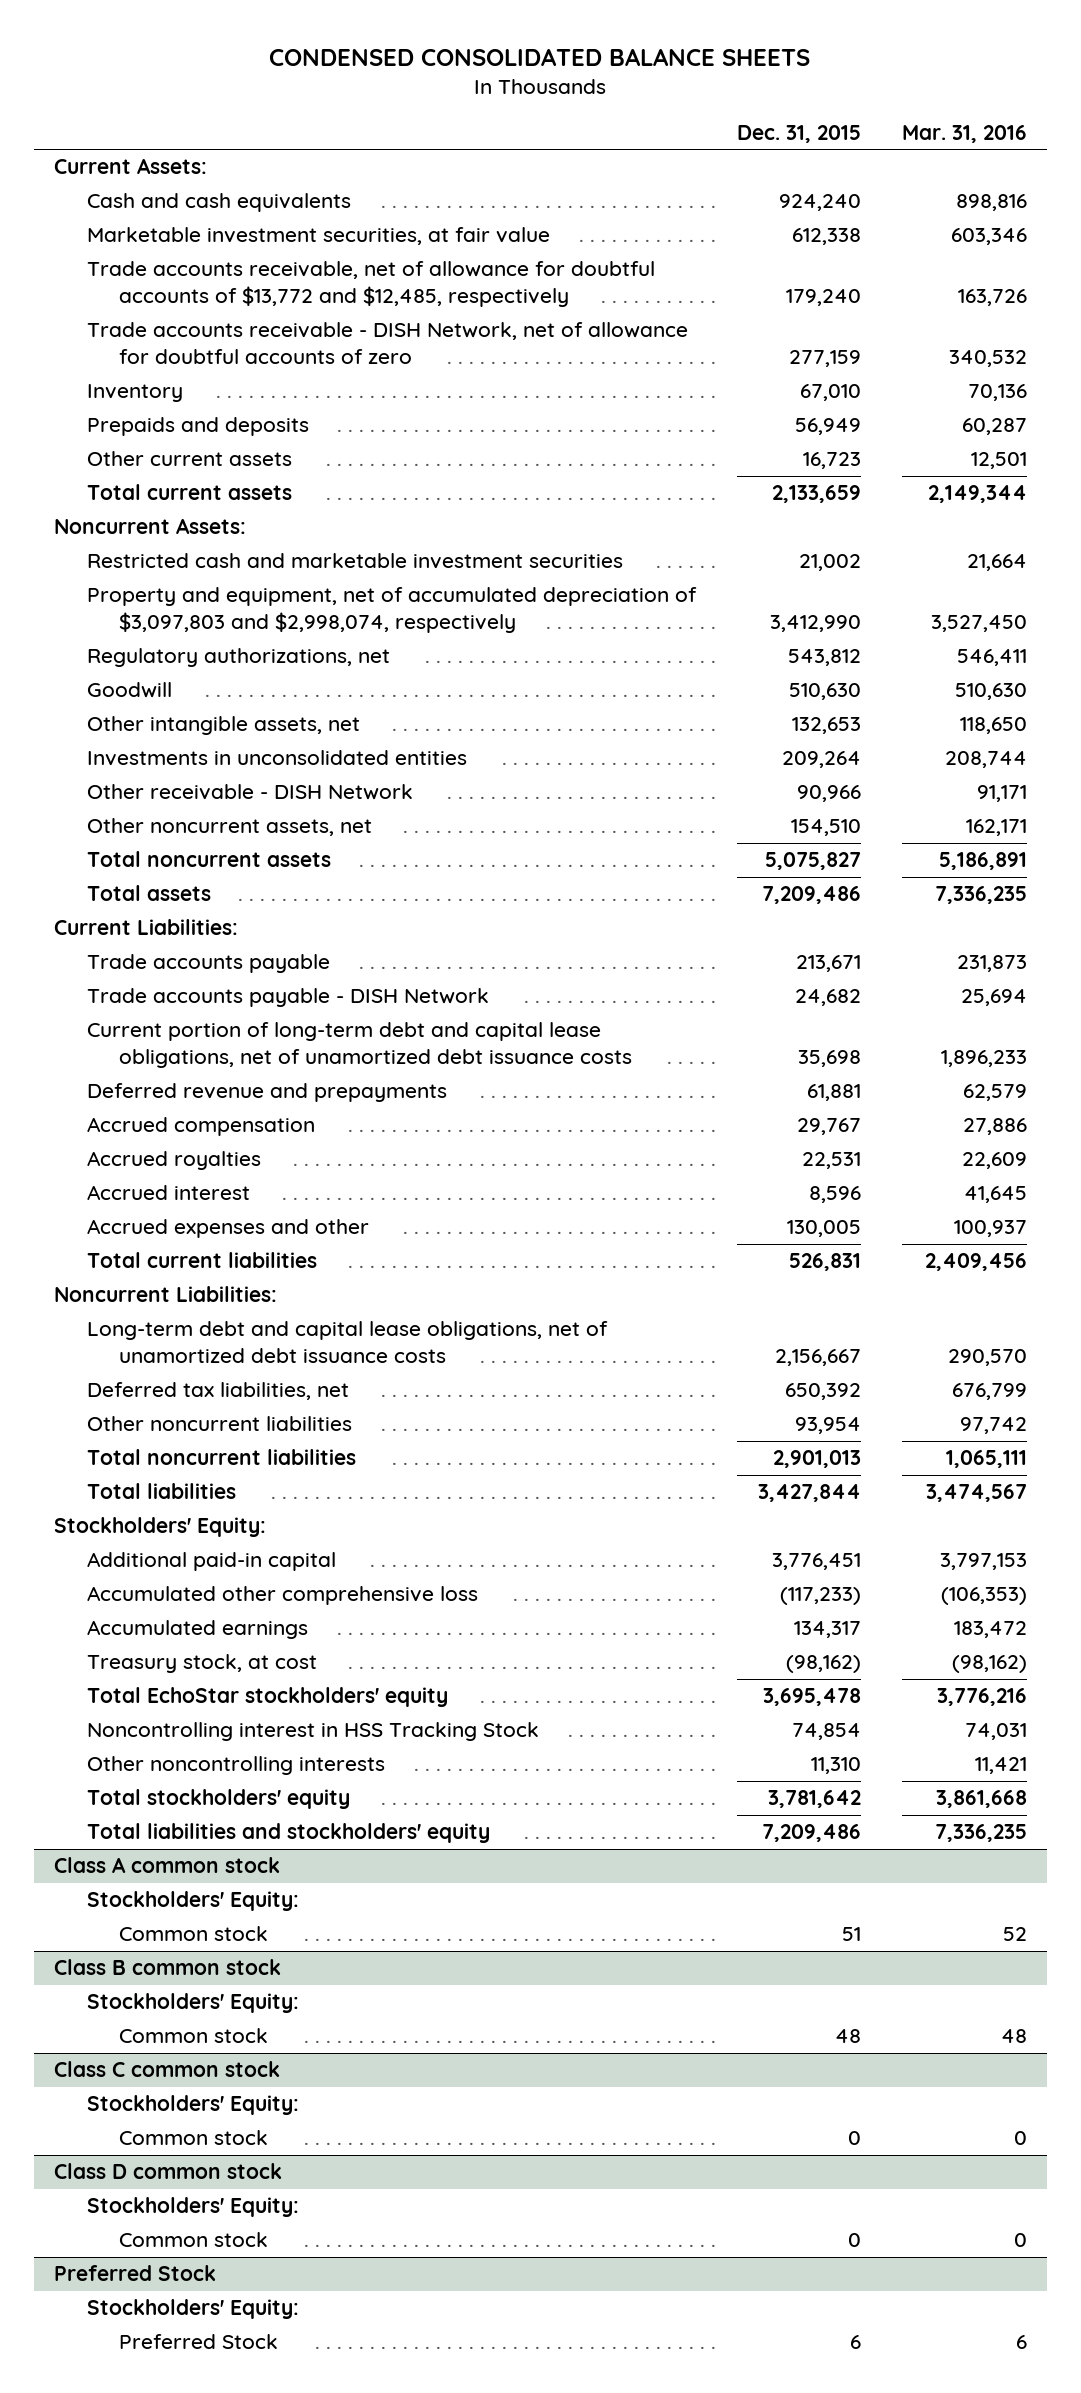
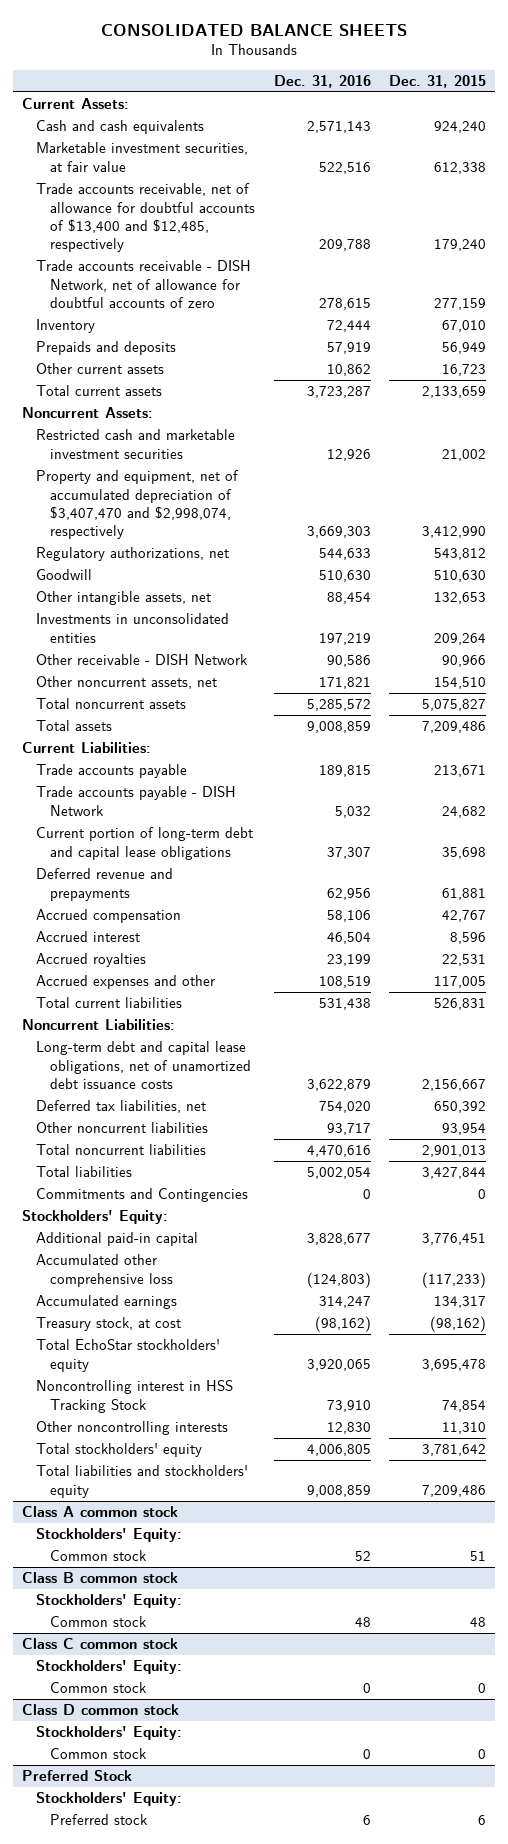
[269,48,811,67] CONDENSED CONSOLIDATED BALANCE SHEETS -> [100,23,407,36] CONSOLIDATED BALANCE SHEETS
[901,124,1027,143] Mar. 31, 2016 -> none
none -> [273,74,371,88] Dec. 31, 2016
[86,261,655,308] Trade accounts receivable, net of allowance for doubtful accounts of $13,772 and $12,485, respectively -> [36,183,256,253] Trade accounts receivable, net of allowance for doubtful accounts of $13,400 and $12,485, respectively
[86,587,697,634] Property and equipment, net of accumulated depreciation of $3,097,803 and $2,998,074, respectively -> [36,470,240,540] Property and equipment, net of accumulated depreciation of $3,407,470 and $2,998,074, respectively
[86,1022,633,1069] Current portion of long-term debt and capital lease obligations, net of unamortized debt issuance costs -> [36,827,254,860] Current portion of long-term debt and capital lease obligations
[796,1118,861,1136] 29,767 -> [441,910,486,923] 42,767
[86,1151,261,1171] Accrued royalties -> [36,953,147,968] Accrued royalties
[786,1220,861,1238] 130,005 -> [433,976,486,989] 117,005
none -> [36,1188,249,1203] Commitments and Contingencies
[119,2334,279,2350] Preferred Stock -> [50,1814,149,1826] Preferred stock

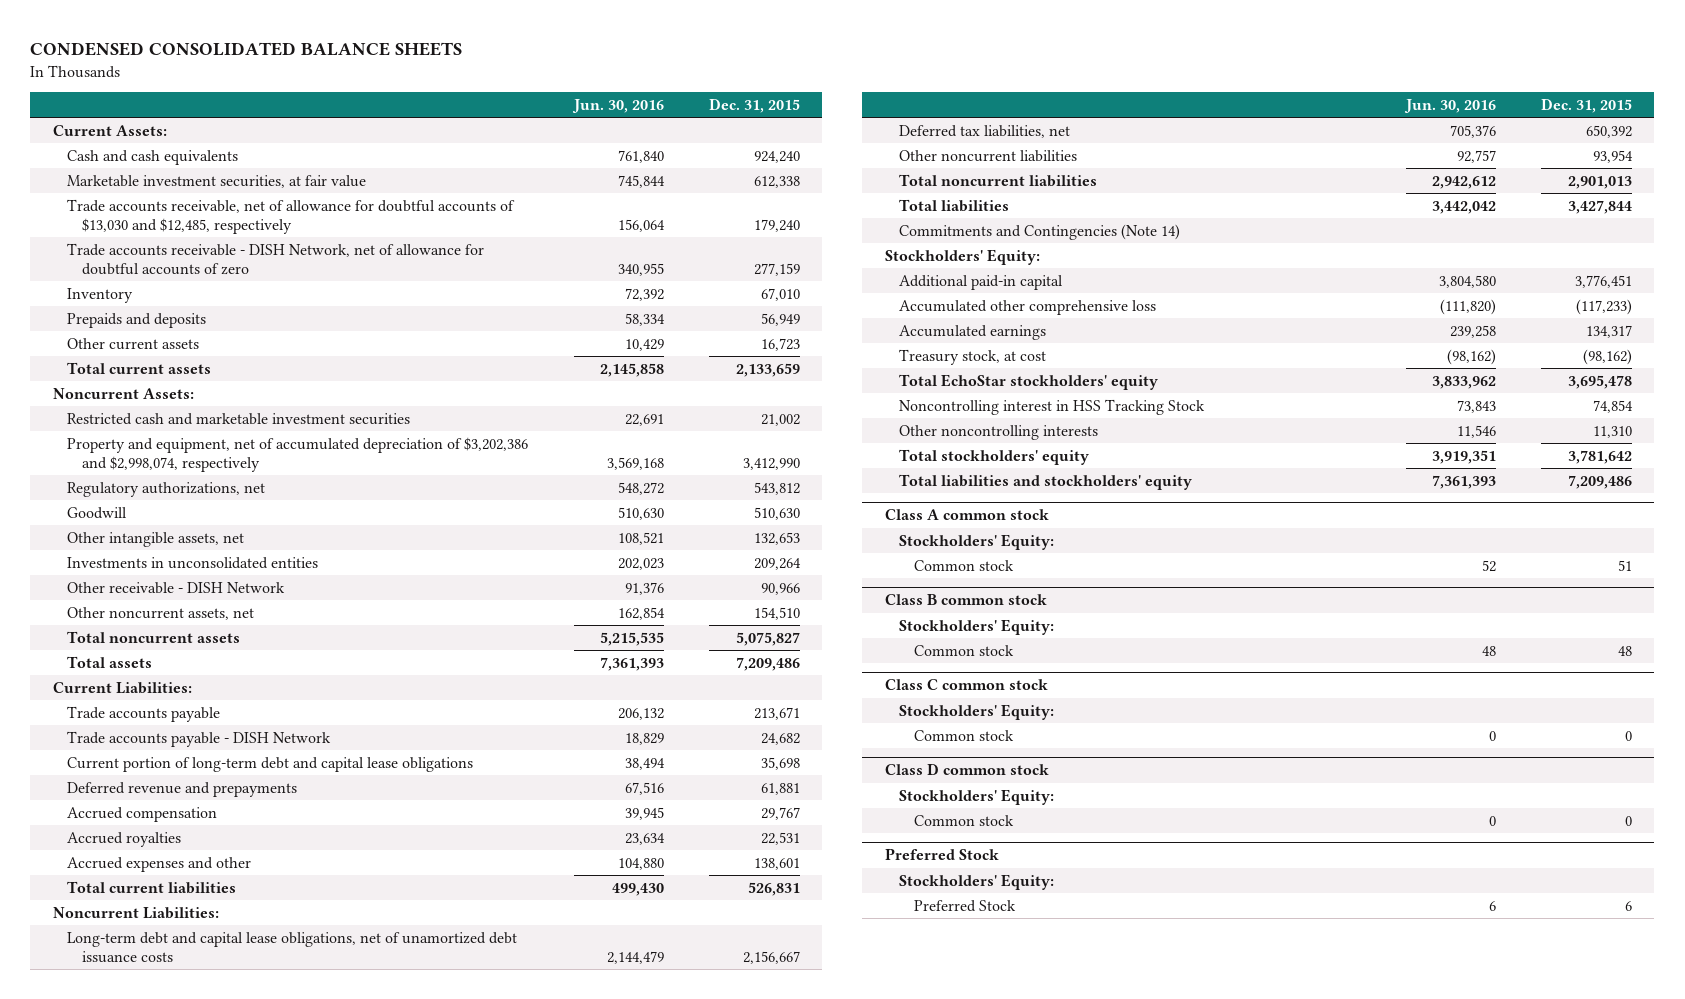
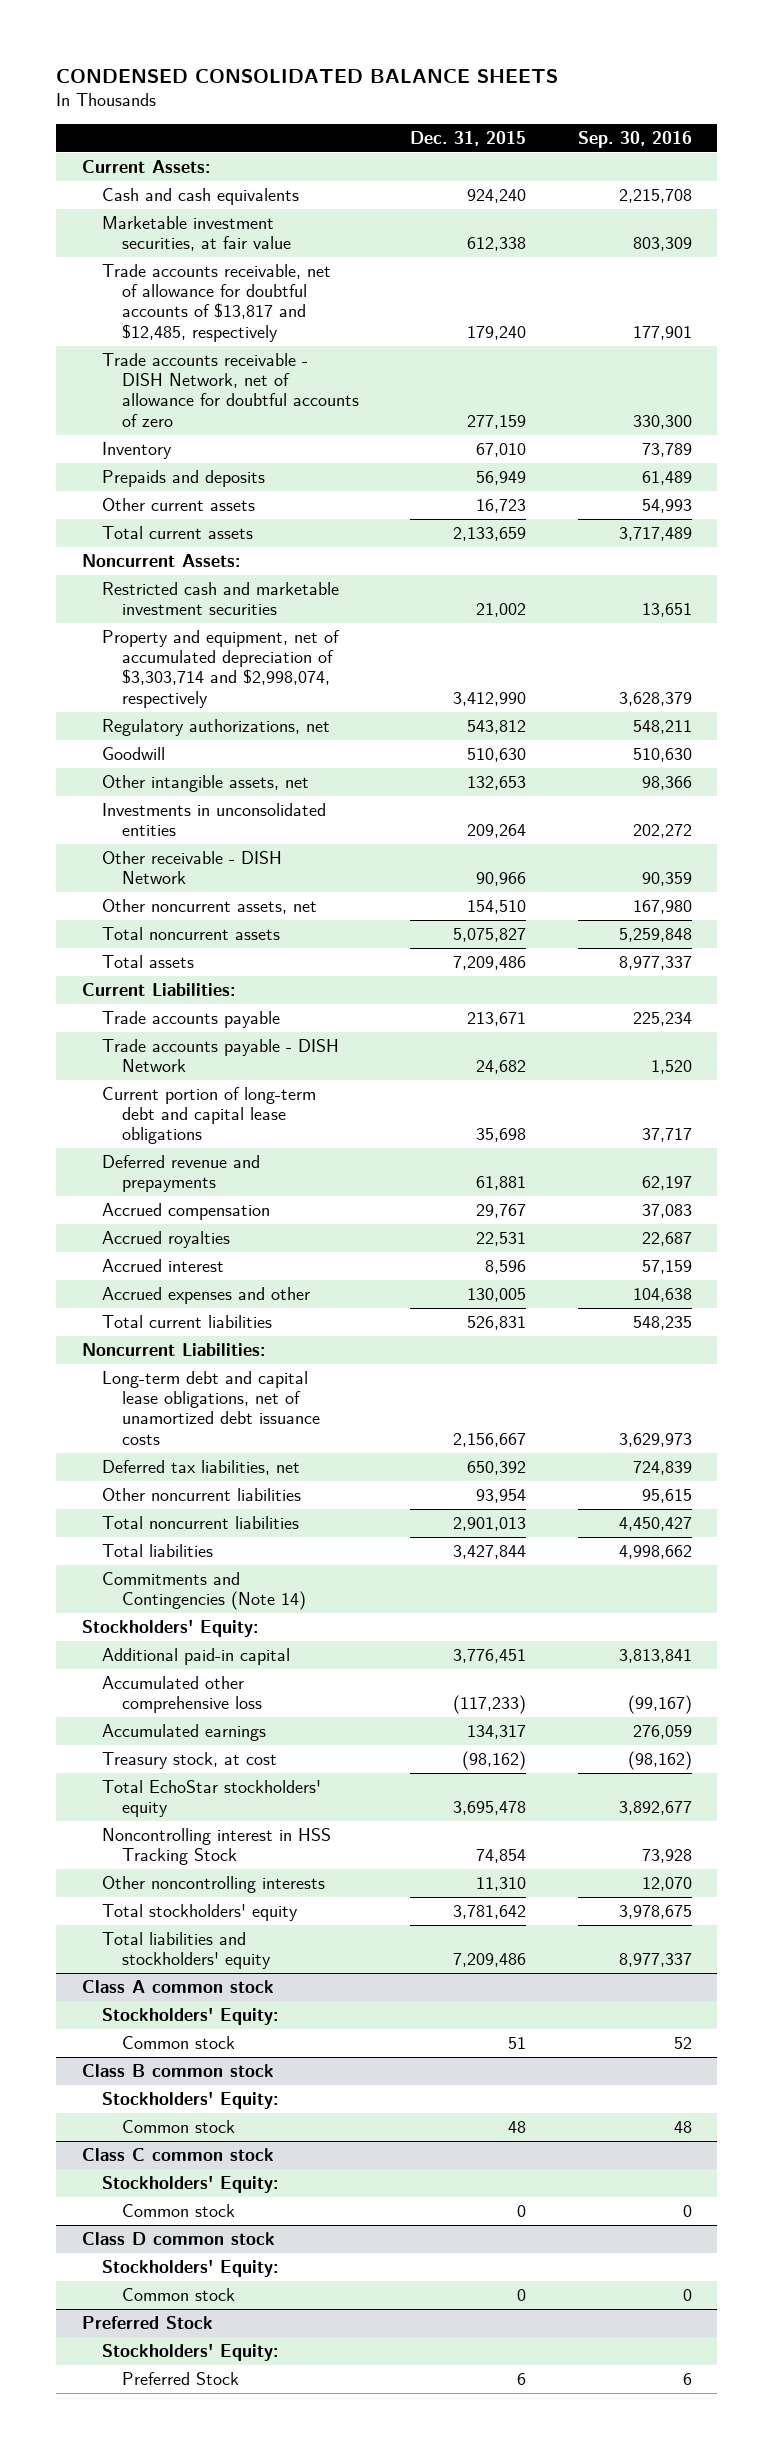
[571,98,664,113] Jun. 30, 2016 -> none
none -> [577,130,692,148] Sep. 30, 2016
[67,198,516,235] Trade accounts receivable, net of allowance for doubtful accounts of $13,030 and $12,485, respectively -> [101,264,331,342] Trade accounts receivable, net of allowance for doubtful accounts of $13,817 and $12,485, respectively
[67,436,529,473] Property and equipment, net of accumulated depreciation of $3,202,386 and $2,998,074, respectively -> [101,630,340,708] Property and equipment, net of accumulated depreciation of $3,303,714 and $2,998,074, respectively
none -> [101,1259,224,1273] Accrued interest
[753,857,800,870] 138,601 -> [467,1288,527,1303] 130,005

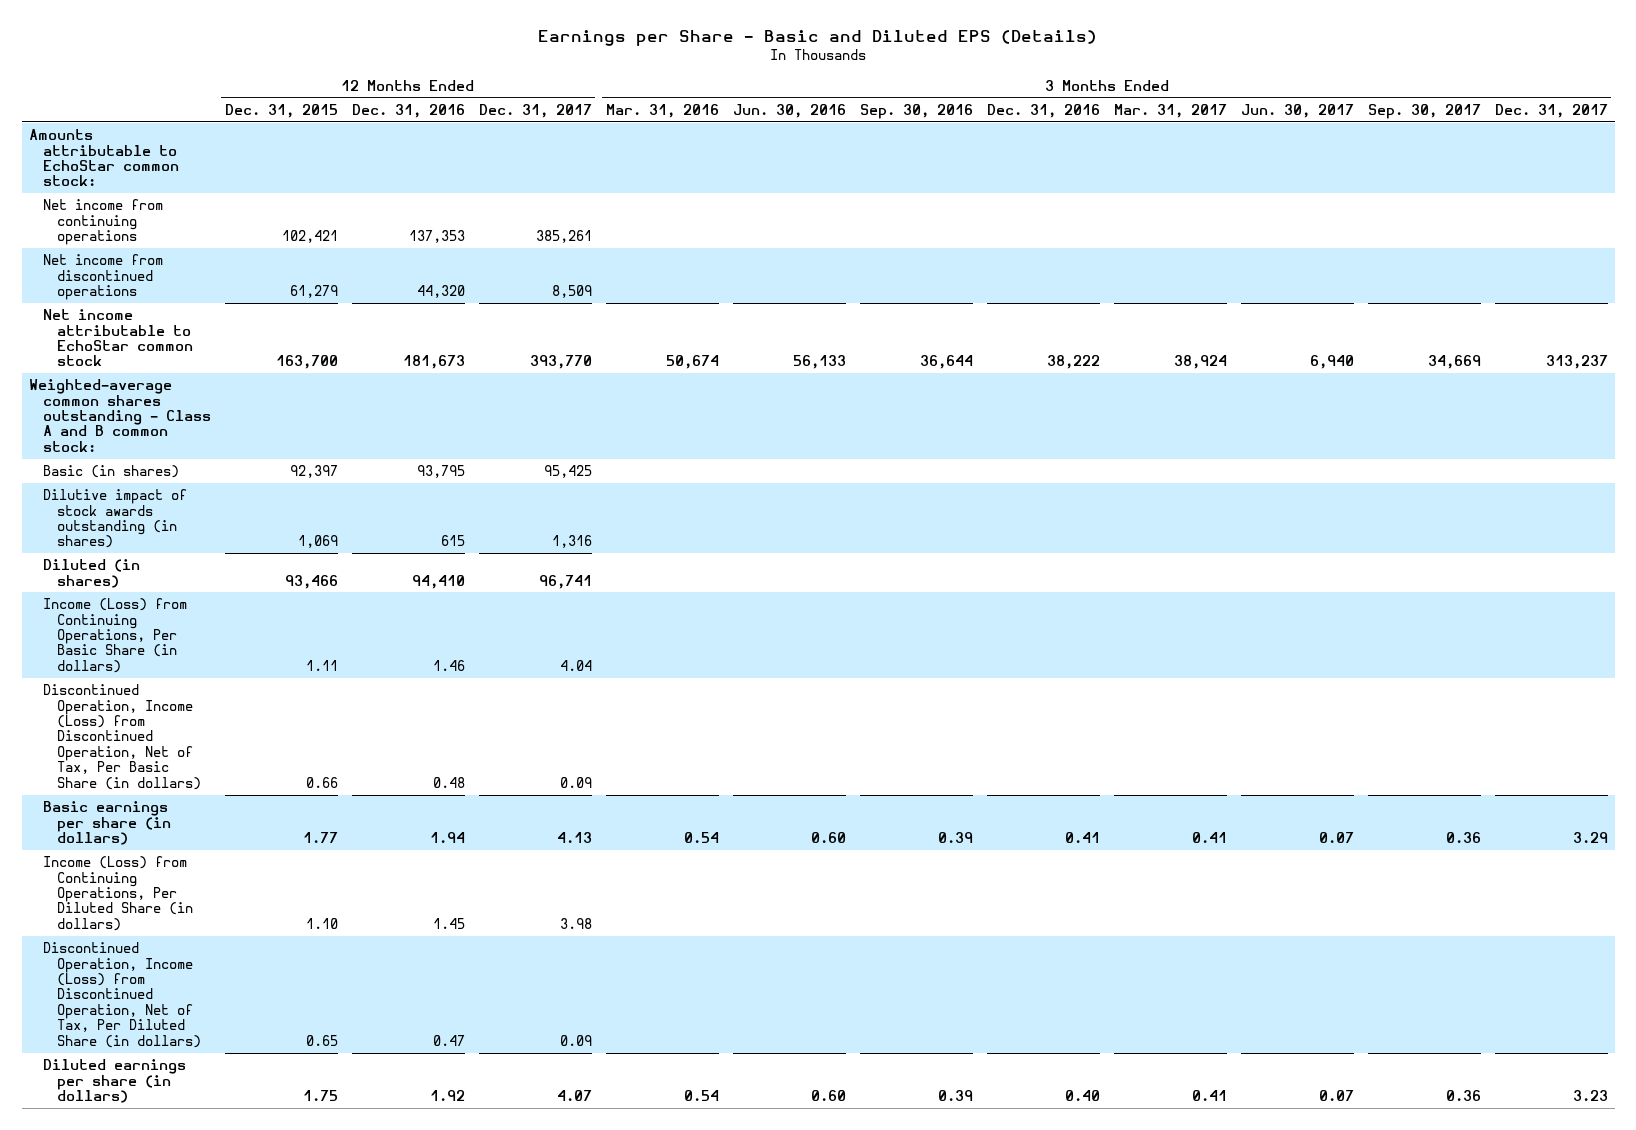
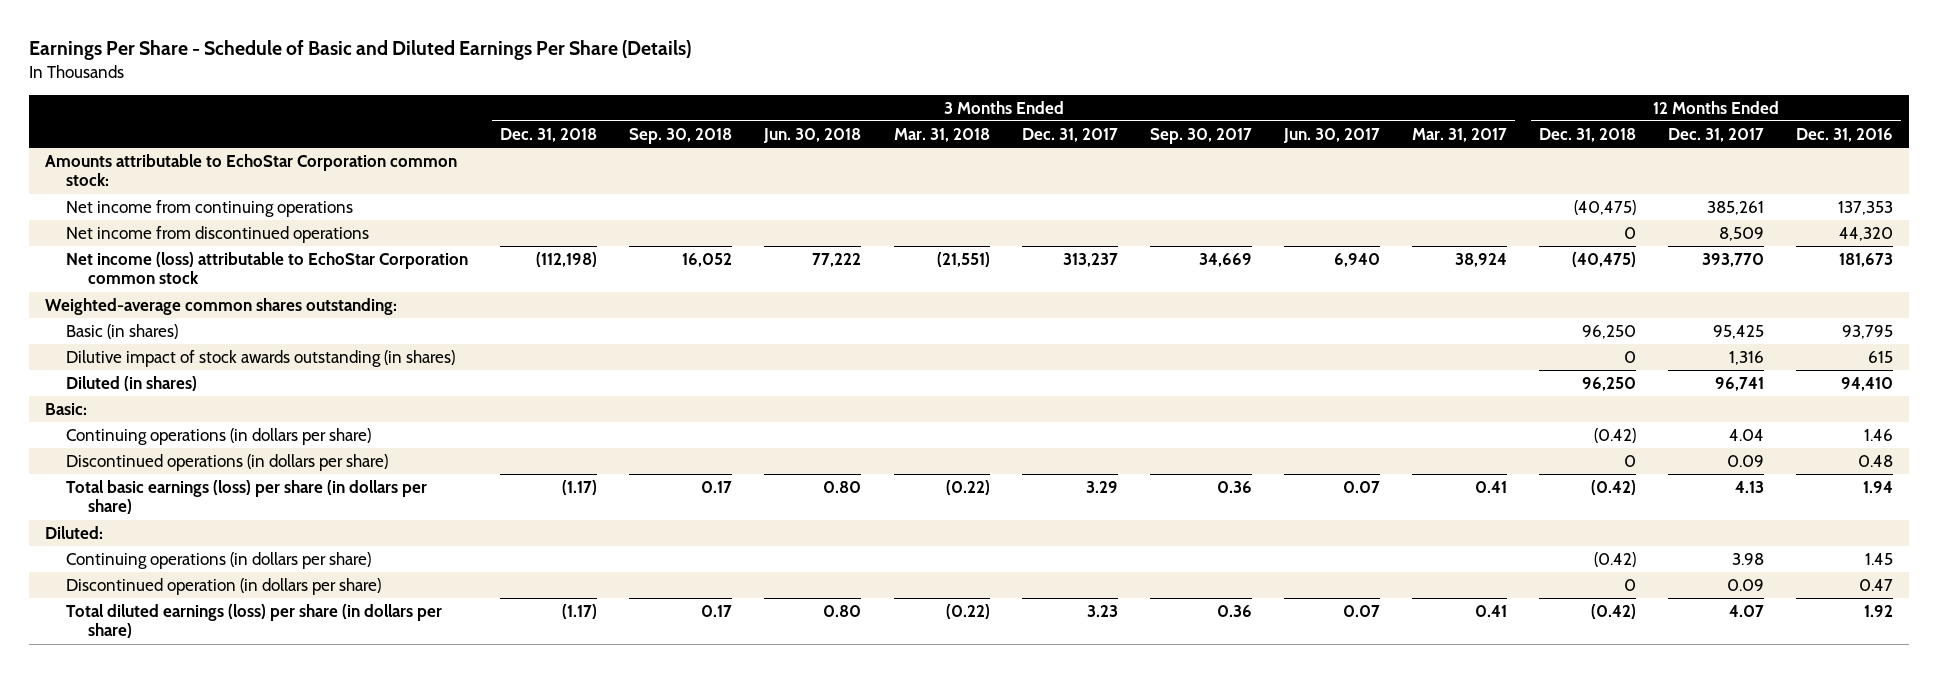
[538,30,1098,47] Earnings per Share - Basic and Diluted EPS (Details) -> [28,40,691,61] Earnings Per Share - Schedule of Basic and Diluted Earnings Per Share (Details)
[224,103,338,118] Dec. 31, 2015 -> none
[605,103,719,118] Mar. 31, 2016 -> none
[732,103,846,118] Jun. 30, 2016 -> none
[859,103,973,119] Sep. 30, 2016 -> none
[986,103,1100,118] Dec. 31, 2016 -> none
none -> [500,128,598,143] Dec. 31, 2018
none -> [629,128,733,145] Sep. 30, 2018
none -> [763,128,862,144] Jun. 30, 2018
none -> [893,128,990,143] Mar. 31, 2018
none -> [1538,128,1636,143] Dec. 31, 2018
[28,129,179,187] Amounts attributable to EchoStar common stock: -> [44,154,457,187] Amounts attributable to EchoStar Corporation common stock:
[42,309,193,367] Net income attributable to EchoStar common stock -> [66,252,469,285] Net income (loss) attributable to EchoStar Corporation common stock
[28,379,211,452] Weighted-average common shares outstanding - Class A and B common stock: -> [44,298,397,316] Weighted-average common shares outstanding:
none -> [44,403,87,416] Basic:
[42,598,187,673] Income (Loss) from Continuing Operations, Per Basic Share (in dollars) -> [66,428,372,446] Continuing operations (in dollars per share)
[42,684,201,790] Discontinued Operation, Income (Loss) from Discontinued Operation, Net of Tax, Per Basic Share (in dollars) -> [66,454,389,472] Discontinued operations (in dollars per share)
[42,801,171,845] Basic earnings per share (in dollars) -> [66,480,428,515] Total basic earnings (loss) per share (in dollars per share)
none -> [44,526,103,540] Diluted:
[42,856,193,931] Income (Loss) from Continuing Operations, Per Diluted Share (in dollars) -> [66,552,372,570] Continuing operations (in dollars per share)
[42,942,201,1048] Discontinued Operation, Income (Loss) from Discontinued Operation, Net of Tax, Per Diluted Share (in dollars) -> [66,578,382,596] Discontinued operation (in dollars per share)
[42,1059,186,1103] Diluted earnings per share (in dollars) -> [66,604,443,639] Total diluted earnings (loss) per share (in dollars per share)

